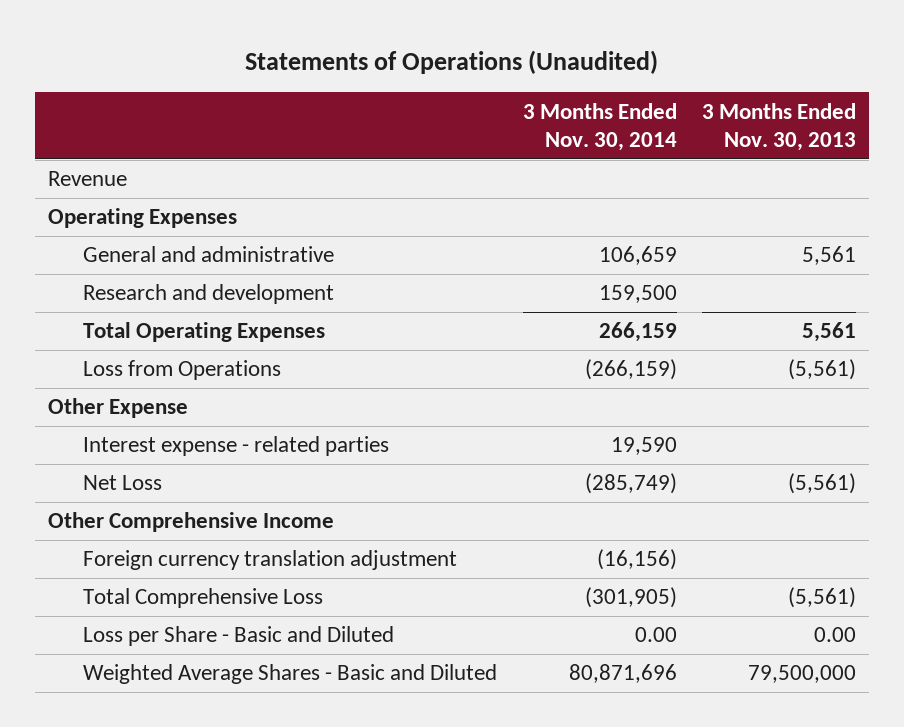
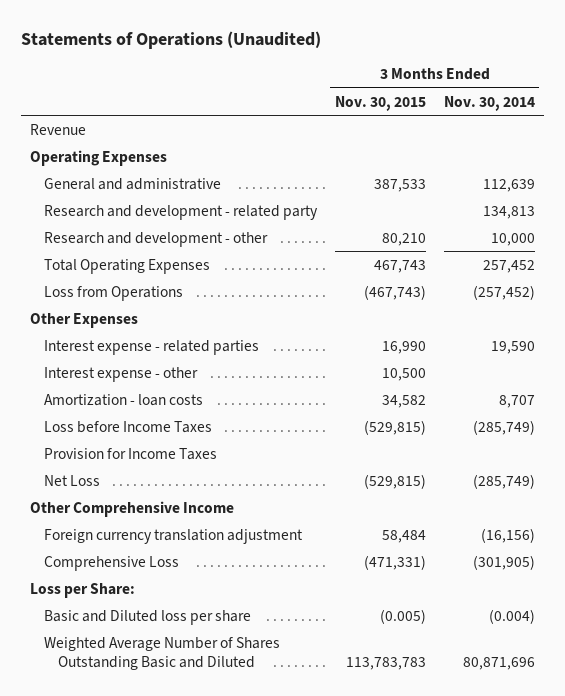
[702,102,857,151] 3 Months Ended Nov. 30, 2013 -> none
none -> [334,95,426,111] Nov. 30, 2015
[598,246,677,266] 106,659 -> [482,178,535,192] 112,639
none -> [43,204,318,220] Research and development - related party
[82,284,334,305] Research and development -> [43,231,268,247] Research and development - other
[598,285,677,304] 159,500 -> [490,232,535,246] 10,000
[598,322,677,343] 266,159 -> [482,259,535,273] 257,452
[584,359,677,381] (266,159) -> [472,284,535,300] (257,452)
[48,398,189,419] Other Expense -> [29,312,138,328] Other Expenses
none -> [43,366,198,382] Interest expense - other
none -> [43,393,203,406] Amortization - loan costs
none -> [43,420,212,433] Loss before Income Taxes
none -> [43,447,217,460] Provision for Income Taxes
[82,588,323,609] Total Comprehensive Loss -> [43,555,179,571] Comprehensive Loss
none -> [29,582,135,598] Loss per Share:
[82,626,394,647] Loss per Share - Basic and Diluted -> [43,609,251,625] Basic and Diluted loss per share
[634,627,677,643] 0.00 -> [488,608,535,624] (0.004)
[82,664,497,685] Weighted Average Shares - Basic and Diluted -> [43,636,280,670] Weighted Average Number of Shares Outstanding Basic and Diluted

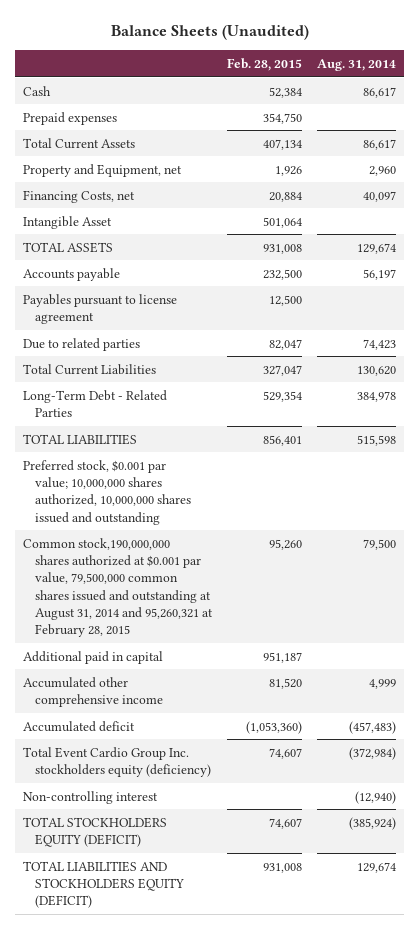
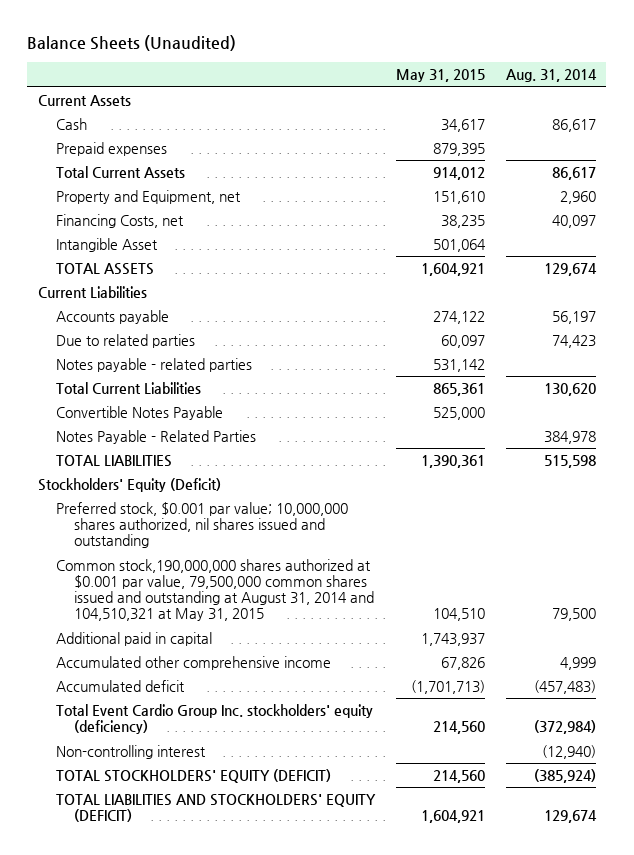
[227,57,303,71] Feb. 28, 2015 -> none
none -> [396,69,486,83] May 31, 2015
none -> [37,95,131,107] Current Assets
none -> [37,286,147,299] Current Liabilities
[22,293,177,324] Payables pursuant to license agreement -> none
none -> [56,358,253,373] Notes payable - related parties
none -> [56,406,224,421] Convertible Notes Payable
[22,389,167,417] Long-Term Debt - Related Parties -> [56,430,257,445] Notes Payable - Related Parties
none -> [37,478,221,493] Stockholders' Equity (Deficit)
[22,459,191,525] Preferred stock, $0.001 par value; 10,000,000 shares authorized, 10,000,000 shares issued and outstanding -> [56,502,349,549] Preferred stock, $0.001 par value; 10,000,000 shares authorized, nil shares issued and outstanding
[22,537,213,638] Common stock,190,000,000 shares authorized at $0.001 par value, 79,500,000 common shares issued and outstanding at August 31, 2014 and 95,260,321 at February 28, 2015 -> [56,559,375,622] Common stock,190,000,000 shares authorized at $0.001 par value, 79,500,000 common shares issued and outstanding at August 31, 2014 and 104,510,321 at May 31, 2015
[22,746,211,777] Total Event Cardio Group Inc. stockholders equity (deficiency) -> [56,704,374,735] Total Event Cardio Group Inc. stockholders' equity (deficiency)
[22,816,167,847] TOTAL STOCKHOLDERS EQUITY (DEFICIT) -> [56,769,332,784] TOTAL STOCKHOLDERS' EQUITY (DEFICIT)
[22,860,184,909] TOTAL LIABILITIES AND STOCKHOLDERS EQUITY (DEFICIT) -> [56,794,377,823] TOTAL LIABILITIES AND STOCKHOLDERS' EQUITY (DEFICIT)

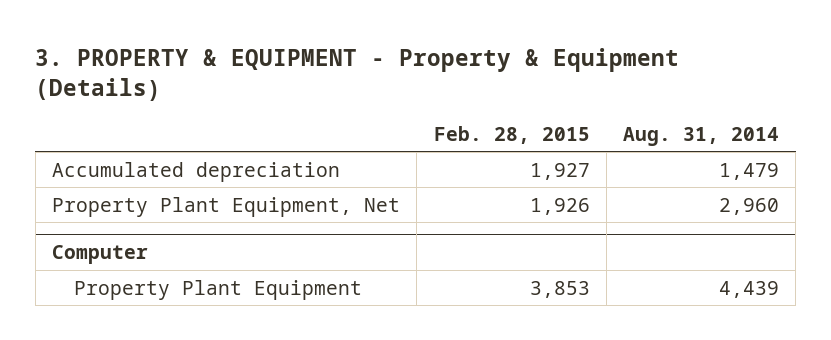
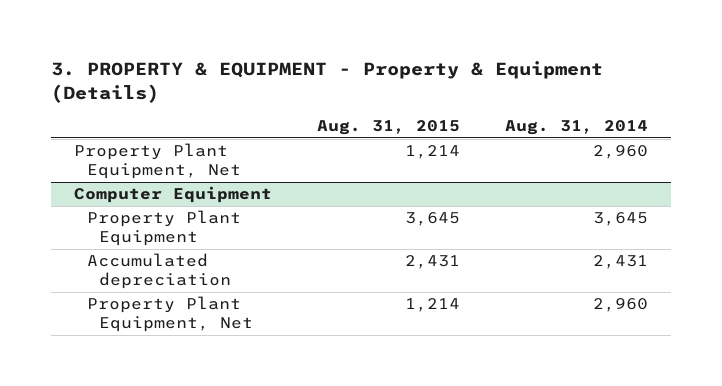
[433,125,590,144] Feb. 28, 2015 -> none
none -> [316,120,460,136] Aug. 31, 2015
[52,161,341,182] Accumulated depreciation -> none
[52,245,149,265] Computer -> [73,186,272,204] Computer Equipment
[719,280,780,298] 4,439 -> [593,212,649,227] 3,645
none -> [86,253,232,290] Accumulated depreciation
none -> [86,296,254,333] Property Plant Equipment, Net

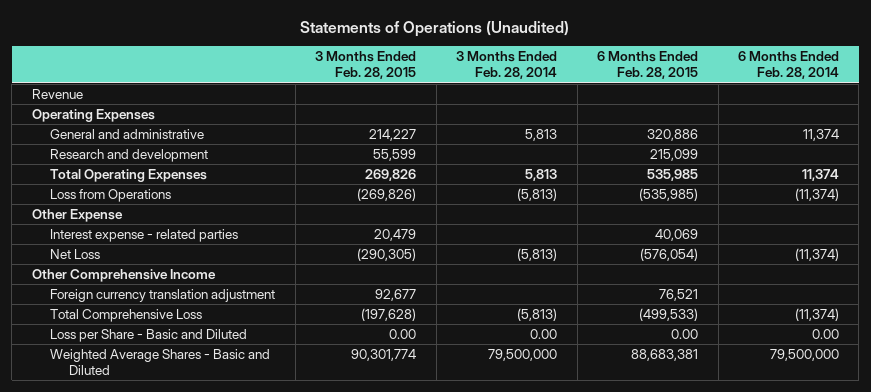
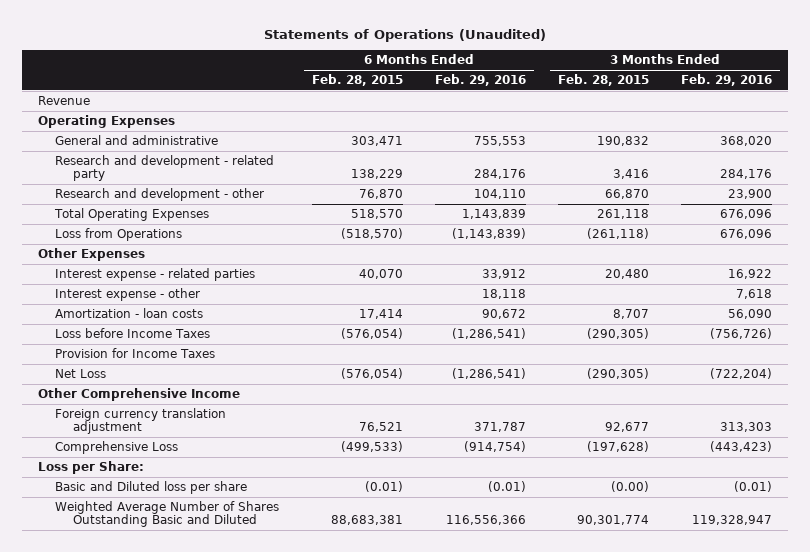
[456,51,558,80] 3 Months Ended Feb. 28, 2014 -> none
[738,51,840,80] 6 Months Ended Feb. 28, 2014 -> none
none -> [434,74,526,87] Feb. 29, 2016
none -> [681,74,773,87] Feb. 29, 2016
[369,129,417,142] 214,227 -> [597,135,650,146] 190,832
[647,129,699,142] 320,886 -> [350,135,403,146] 303,471
none -> [55,154,275,182] Research and development - related party
[50,149,209,163] Research and development -> [55,187,265,201] Research and development - other
[373,149,417,162] 55,599 -> [605,188,650,199] 66,870
[650,149,699,162] 215,099 -> [358,188,403,199] 76,870
[365,169,417,182] 269,826 -> [597,208,650,219] 261,118
[647,169,699,182] 535,985 -> [350,208,403,219] 518,570
[357,188,417,202] (269,826) -> [587,227,650,239] (261,118)
[639,188,699,202] (535,985) -> [340,227,403,239] (518,570)
[31,209,123,223] Other Expense -> [37,247,145,261] Other Expenses
[374,229,417,242] 20,479 -> [605,268,650,279] 20,480
[655,229,699,242] 40,069 -> [358,268,403,279] 40,070
none -> [55,287,201,301] Interest expense - other
none -> [55,307,204,318] Amortization - loan costs
none -> [55,327,211,338] Loss before Income Taxes
none -> [55,347,216,358] Provision for Income Taxes
[50,309,203,323] Total Comprehensive Loss -> [55,440,179,454] Comprehensive Loss
none -> [37,460,144,474] Loss per Share:
[50,329,248,343] Loss per Share - Basic and Diluted -> [55,480,248,494] Basic and Diluted loss per share
[389,329,417,340] 0.00 -> [611,480,650,492] (0.00)
[671,329,699,340] 0.00 -> [364,480,403,492] (0.01)
[50,349,271,376] Weighted Average Shares - Basic and Diluted -> [55,500,280,528] Weighted Average Number of Shares Outstanding Basic and Diluted

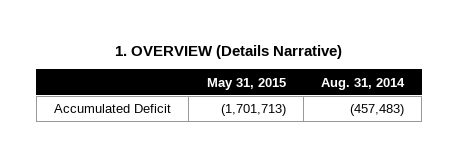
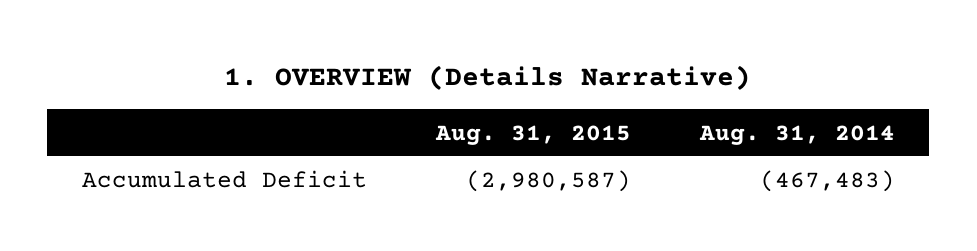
[206,77,286,90] May 31, 2015 -> none
none -> [434,124,631,145] Aug. 31, 2015
[350,104,405,117] (457,483) -> [759,170,895,193] (467,483)

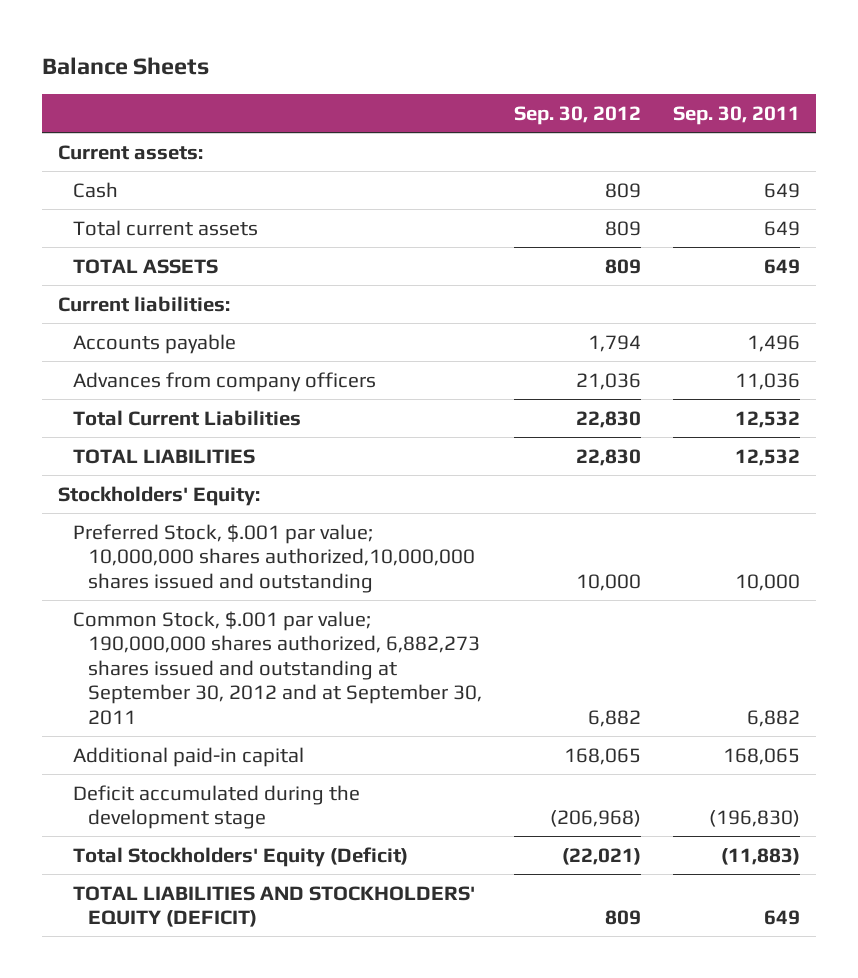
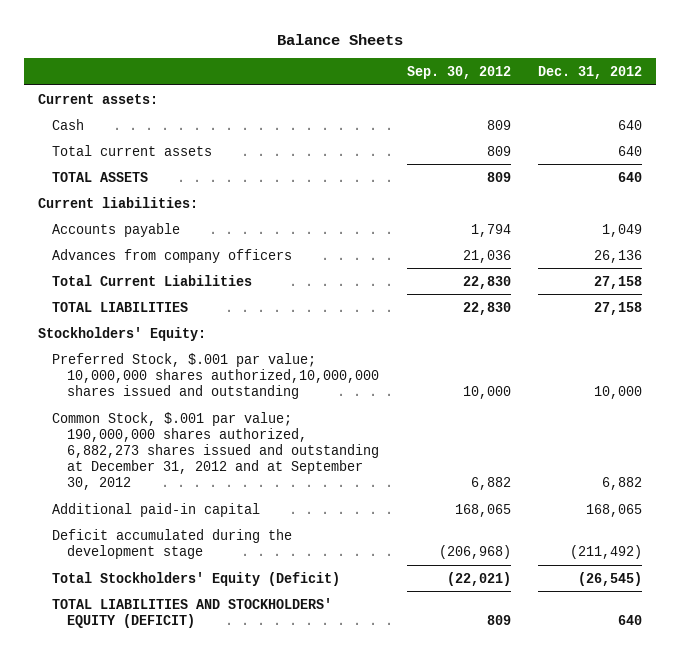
[672,105,800,125] Sep. 30, 2011 -> none
none -> [538,66,643,80] Dec. 31, 2012
[72,610,482,725] Common Stock, $.001 par value; 190,000,000 shares authorized, 6,882,273 shares issued and outstanding at September 30, 2012 and at September 30, 2011 -> [52,411,379,491] Common Stock, $.001 par value; 190,000,000 shares authorized, 6,882,273 shares issued and outstanding at December 31, 2012 and at September 30, 2012

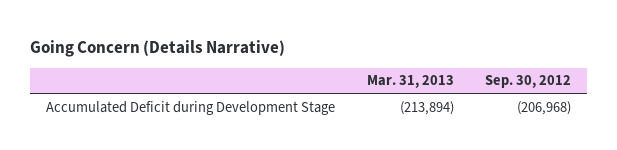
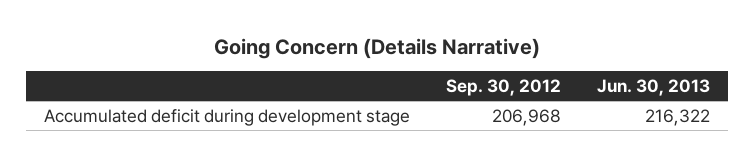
[366,75,454,89] Mar. 31, 2013 -> none
none -> [596,79,710,97] Jun. 30, 2013
[45,100,335,115] Accumulated Deficit during Development Stage -> [43,108,410,126] Accumulated deficit during development stage
[517,100,572,115] (206,968) -> [491,108,561,126] 206,968

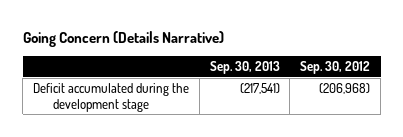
[596,79,710,97] Jun. 30, 2013 -> none
none -> [209,61,280,75] Sep. 30, 2013
[43,108,410,126] Accumulated deficit during development stage -> [33,83,190,112] Deficit accumulated during the development stage
[491,108,561,126] 206,968 -> [319,83,371,95] (206,968)

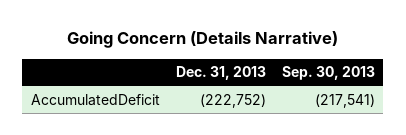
[300,61,371,75] Sep. 30, 2012 -> none
none -> [175,66,266,81] Dec. 31, 2013
[33,83,190,112] Deficit accumulated during the development stage -> [30,93,160,106] AccumulatedDeficit

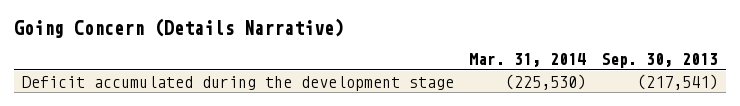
[175,66,266,81] Dec. 31, 2013 -> none
none -> [468,53,586,68] Mar. 31, 2014
[30,93,160,106] AccumulatedDeficit -> [21,75,454,91] Deficit accumulated during the development stage

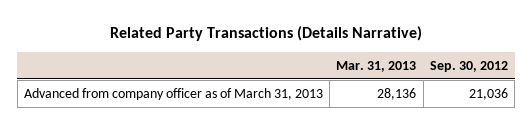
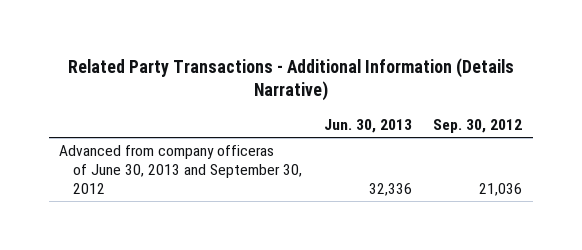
[109,26,422,42] Related Party Transactions (Details Narrative) -> [67,57,514,102] Related Party Transactions - Additional Information (Details Narrative)
[336,60,417,72] Mar. 31, 2013 -> none
none -> [323,118,412,133] Jun. 30, 2013
[23,87,323,100] Advanced from company officer as of March 31, 2013 -> [59,145,303,195] Advanced from company officeras of June 30, 2013 and September 30, 2012

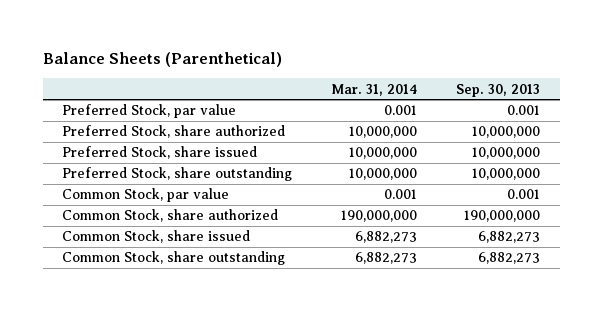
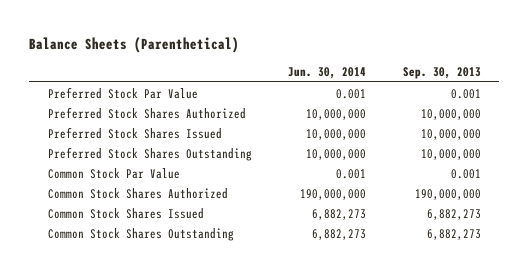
[331,83,418,96] Mar. 31, 2014 -> none
none -> [288,67,367,80] Jun. 30, 2014
[62,104,237,119] Preferred Stock, par value -> [47,86,198,99] Preferred Stock Par Value
[62,125,286,139] Preferred Stock, share authorized -> [47,106,246,119] Preferred Stock Shares Authorized
[62,146,258,160] Preferred Stock, share issued -> [47,126,222,139] Preferred Stock Shares Issued
[62,167,293,182] Preferred Stock, share outstanding -> [47,146,252,161] Preferred Stock Shares Outstanding
[62,188,230,203] Common Stock, par value -> [47,167,180,179] Common Stock Par Value
[62,209,279,223] Common Stock, share authorized -> [47,187,228,199] Common Stock Shares Authorized
[62,230,251,244] Common Stock, share issued -> [47,207,204,219] Common Stock Shares Issued
[62,251,286,266] Common Stock, share outstanding -> [47,227,234,241] Common Stock Shares Outstanding

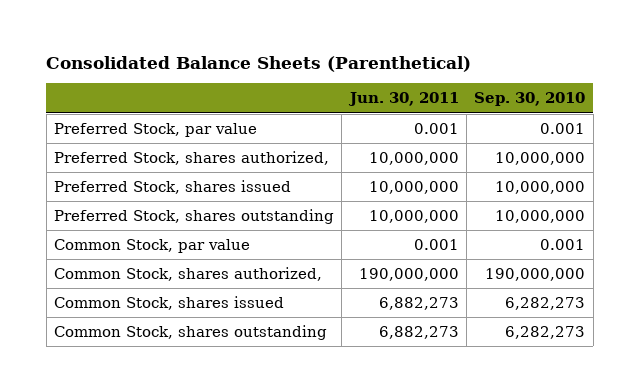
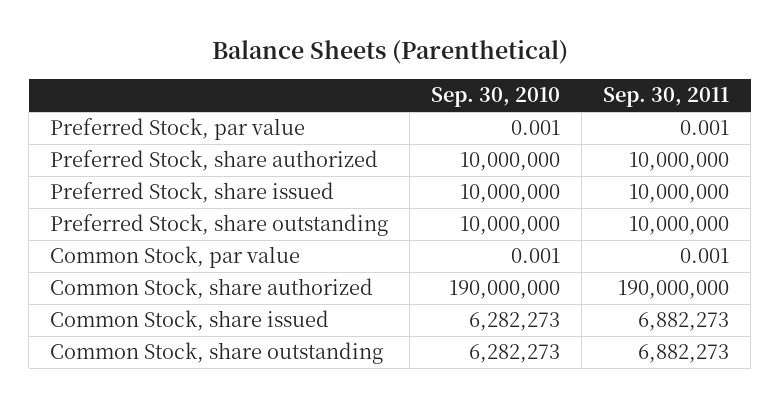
[46,55,472,72] Consolidated Balance Sheets (Parenthetical) -> [211,40,568,65] Balance Sheets (Parenthetical)
[347,92,459,107] Jun. 30, 2011 -> none
none -> [603,87,730,108] Sep. 30, 2011
[53,151,329,166] Preferred Stock, shares authorized, -> [50,150,379,172] Preferred Stock, share authorized
[53,180,291,195] Preferred Stock, shares issued -> [50,182,335,204] Preferred Stock, share issued
[53,209,334,225] Preferred Stock, shares outstanding -> [50,214,389,237] Preferred Stock, share outstanding
[53,267,322,282] Common Stock, shares authorized, -> [50,278,374,300] Common Stock, share authorized
[53,296,284,311] Common Stock, shares issued -> [50,310,330,332] Common Stock, share issued
[53,325,327,341] Common Stock, shares outstanding -> [50,342,384,365] Common Stock, share outstanding

